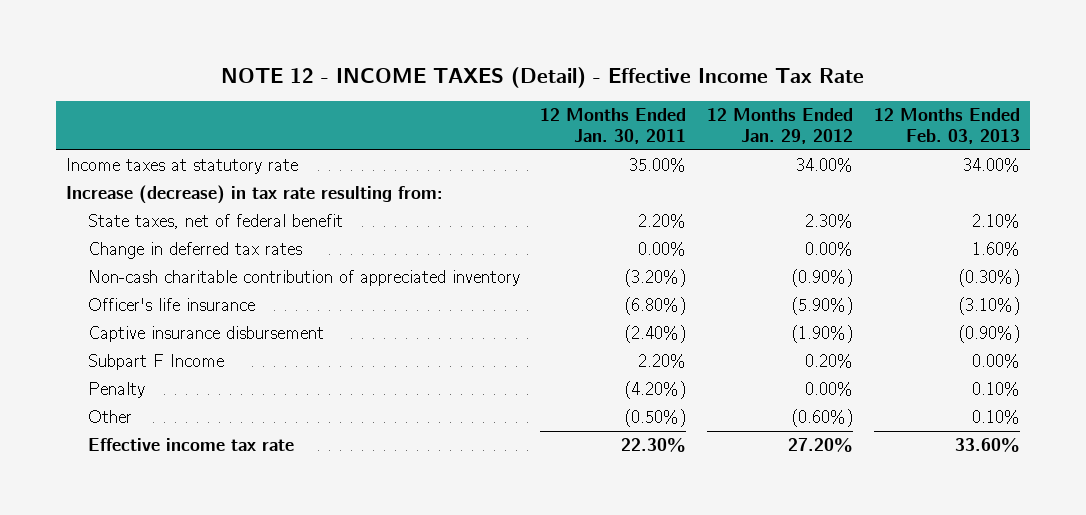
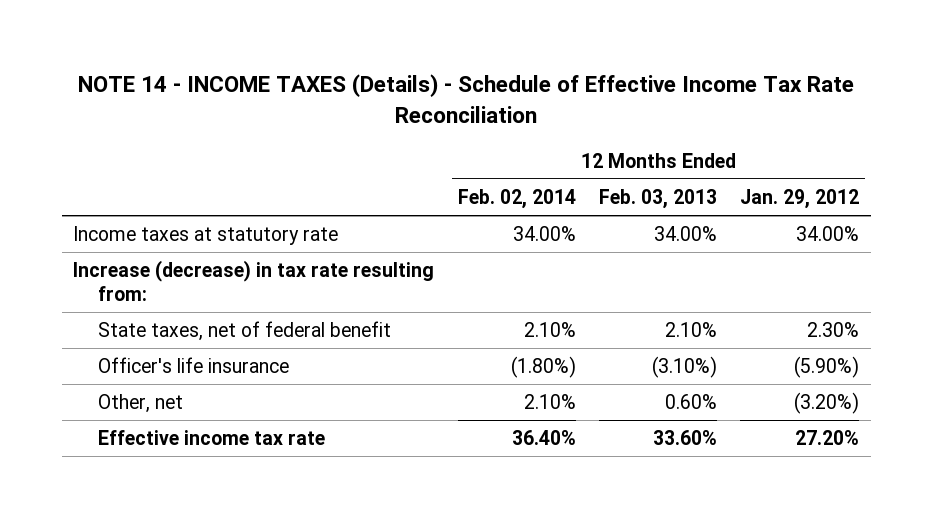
[220,67,864,89] NOTE 12 - INCOME TAXES (Detail) - Effective Income Tax Rate -> [78,74,855,123] NOTE 14 - INCOME TAXES (Details) - Schedule of Effective Income Tax Rate Reconciliation
[540,108,687,144] 12 Months Ended Jan. 30, 2011 -> none
none -> [457,188,576,209] Feb. 02, 2014
[87,242,302,260] Change in deferred tax rates -> none
[87,270,520,287] Non-cash charitable contribution of appreciated inventory -> none
[87,326,324,343] Captive insurance disbursement -> none
[87,354,224,371] Subpart F Income -> none
[87,382,145,399] Penalty -> none
[87,410,132,424] Other -> [98,394,184,414] Other, net
[791,409,854,428] (0.60%) -> [794,392,860,415] (3.20%)
[971,410,1020,425] 0.10% -> [665,394,718,410] 0.60%

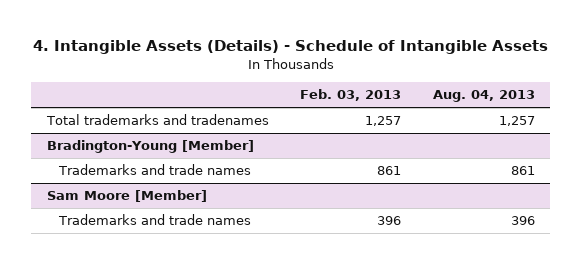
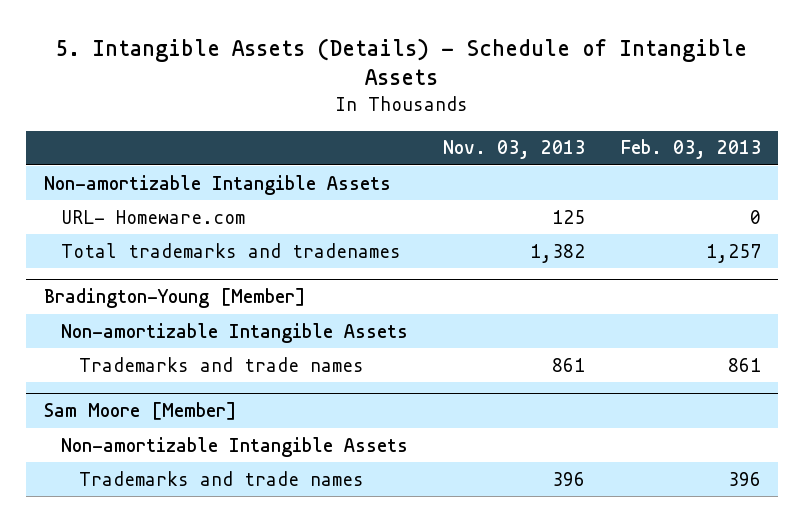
[32,40,548,55] 4. Intangible Assets (Details) - Schedule of Intangible Assets -> [56,37,748,86] 5. Intangible Assets (Details) - Schedule of Intangible Assets
[432,90,535,103] Aug. 04, 2013 -> none
none -> [443,140,586,160] Nov. 03, 2013
none -> [43,174,391,195] Non-amortizable Intangible Assets
none -> [61,209,246,224] URL- Homeware.com
none -> [61,322,409,343] Non-amortizable Intangible Assets
none -> [61,436,409,457] Non-amortizable Intangible Assets

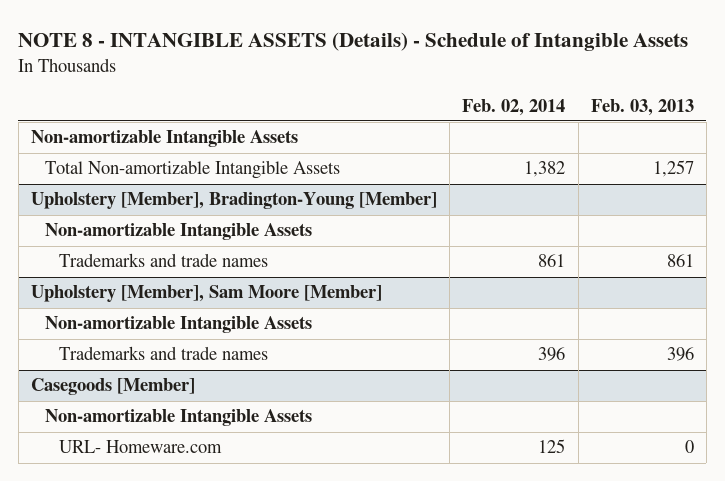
[56,37,748,86] 5. Intangible Assets (Details) - Schedule of Intangible Assets -> [18,31,689,51] NOTE 8 - INTANGIBLE ASSETS (Details) - Schedule of Intangible Assets
[443,140,586,160] Nov. 03, 2013 -> none
none -> [462,98,566,116] Feb. 02, 2014
[61,209,246,224] URL- Homeware.com -> none
[61,242,402,258] Total trademarks and tradenames -> [44,160,340,180] Total Non-amortizable Intangible Assets
[43,288,306,309] Bradington-Young [Member] -> [30,192,437,210] Upholstery [Member], Bradington-Young [Member]
[43,402,237,421] Sam Moore [Member] -> [30,285,382,303] Upholstery [Member], Sam Moore [Member]
none -> [30,378,195,396] Casegoods [Member]
none -> [44,409,312,427] Non-amortizable Intangible Assets
none -> [59,440,223,454] URL- Homeware.com

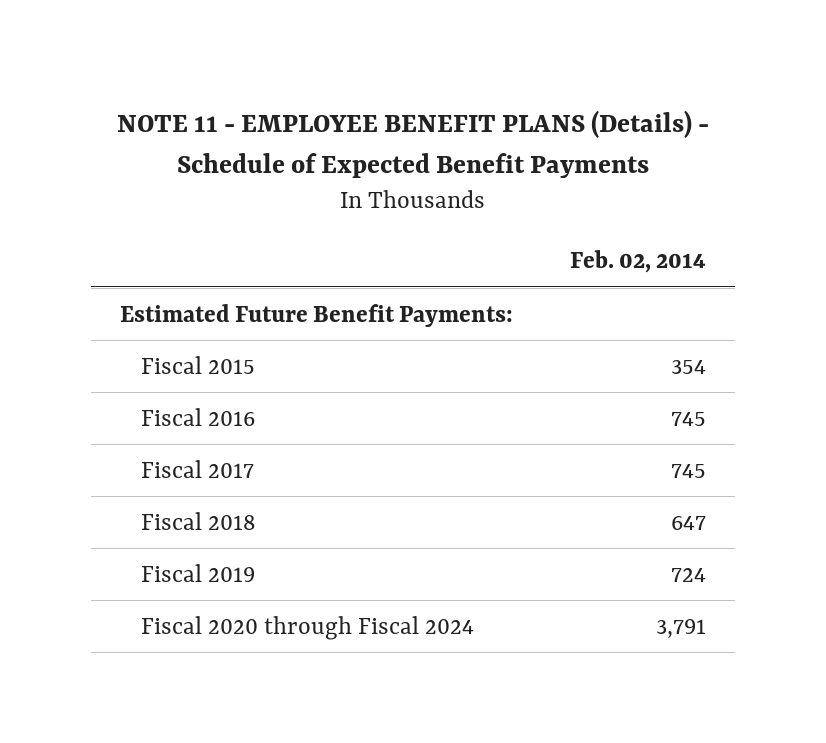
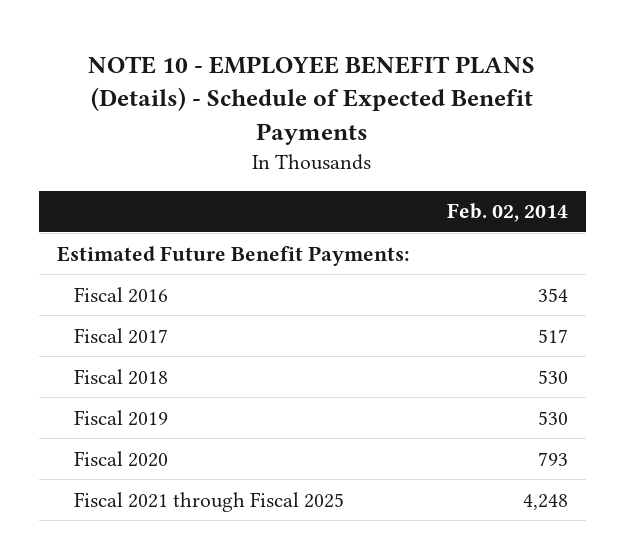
[116,109,709,178] NOTE 11 - EMPLOYEE BENEFIT PLANS (Details) - Schedule of Expected Benefit Payments -> [88,55,536,145] NOTE 10 - EMPLOYEE BENEFIT PLANS (Details) - Schedule of Expected Benefit Payments
[140,355,255,374] Fiscal 2015 -> [73,286,168,303] Fiscal 2016
[140,407,255,426] Fiscal 2016 -> [73,327,168,344] Fiscal 2017
[671,411,707,426] 745 -> [537,328,568,343] 517
[140,459,254,478] Fiscal 2017 -> [73,368,168,385] Fiscal 2018
[671,463,707,478] 745 -> [537,369,568,384] 530
[140,511,256,530] Fiscal 2018 -> [73,409,168,426] Fiscal 2019
[671,515,707,530] 647 -> [537,410,568,425] 530
[140,563,255,582] Fiscal 2019 -> [73,450,168,467] Fiscal 2020
[671,567,707,582] 724 -> [537,451,568,466] 793
[140,615,474,640] Fiscal 2020 through Fiscal 2024 -> [73,491,344,512] Fiscal 2021 through Fiscal 2025
[656,618,707,639] 3,791 -> [522,493,568,510] 4,248

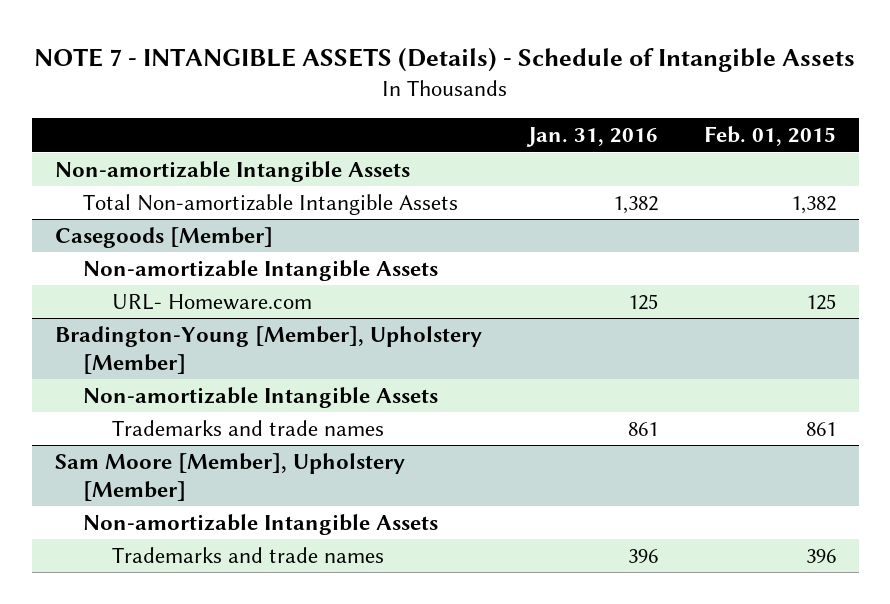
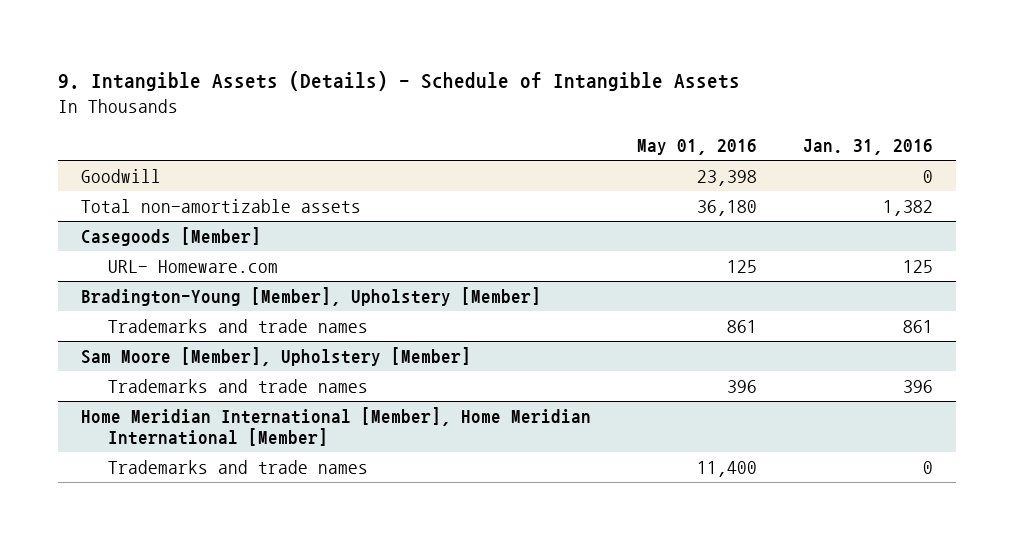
[34,47,856,73] NOTE 7 - INTANGIBLE ASSETS (Details) - Schedule of Intangible Assets -> [58,70,741,91] 9. Intangible Assets (Details) - Schedule of Intangible Assets
[703,126,836,147] Feb. 01, 2015 -> none
none -> [637,139,758,156] May 01, 2016
[54,160,410,182] Non-amortizable Intangible Assets -> none
none -> [81,168,162,183] Goodwill
[83,193,459,215] Total Non-amortizable Intangible Assets -> [81,198,362,213] Total non-amortizable assets
[83,259,439,281] Non-amortizable Intangible Assets -> none
[83,386,439,408] Non-amortizable Intangible Assets -> none
[83,513,439,535] Non-amortizable Intangible Assets -> none
none -> [81,406,592,447] Home Meridian International [Member], Home Meridian International [Member]
none -> [108,459,369,474] Trademarks and trade names

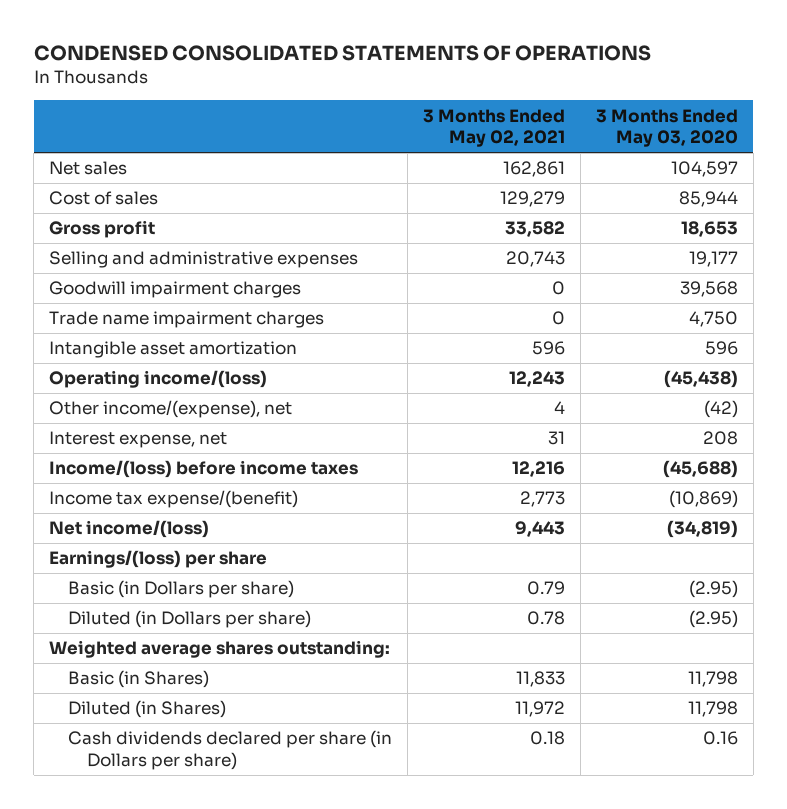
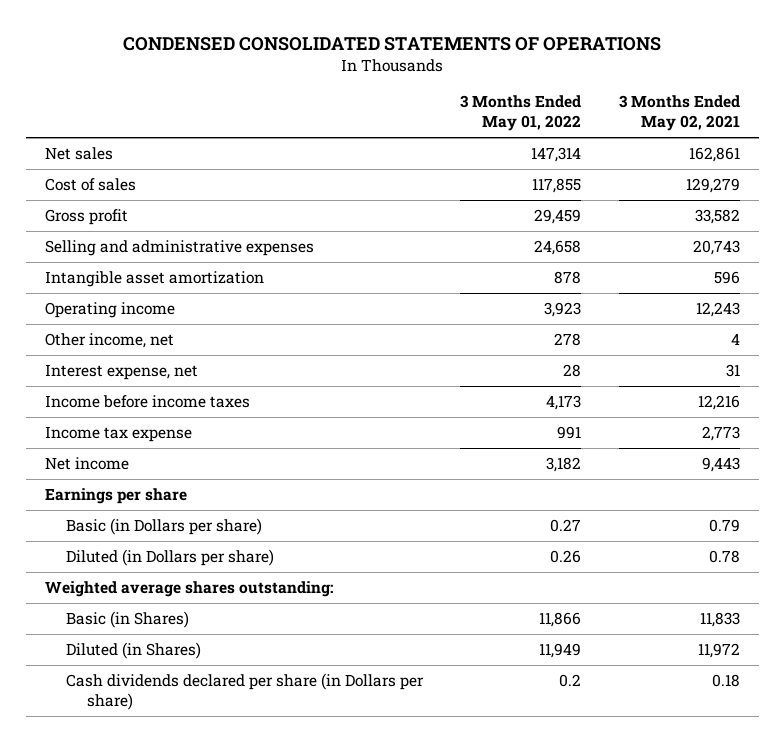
[595,108,738,148] 3 Months Ended May 03, 2020 -> none
none -> [460,95,582,132] 3 Months Ended May 01, 2022
[49,281,302,299] Goodwill impairment charges -> none
[49,311,325,329] Trade name impairment charges -> none
[49,370,268,389] Operating income/(loss) -> [44,302,175,319] Operating income
[49,400,293,419] Other income/(expense), net -> [44,333,174,349] Other income, net
[49,460,359,479] Income/(loss) before income taxes -> [44,395,250,409] Income before income taxes
[49,490,299,509] Income tax expense/(benefit) -> [44,426,192,443] Income tax expense
[49,520,210,539] Net income/(loss) -> [44,457,129,471] Net income
[49,550,268,569] Earnings/(loss) per share -> [44,488,187,505] Earnings per share

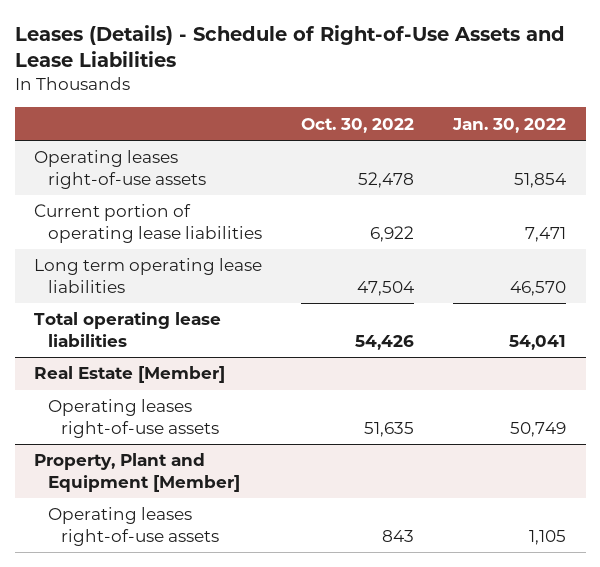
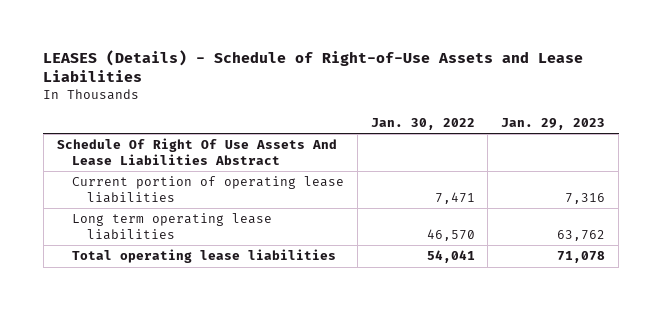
[14,25,565,68] Leases (Details) - Schedule of Right-of-Use Assets and Lease Liabilities -> [43,49,584,83] LEASES (Details) - Schedule of Right-of-Use Assets and Lease Liabilities
[301,117,415,133] Oct. 30, 2022 -> none
none -> [501,117,606,130] Jan. 29, 2023
[34,150,206,189] Operating leases right-of-use assets -> none
none -> [56,138,337,165] Schedule Of Right Of Use Assets And Lease Liabilities Abstract
[34,366,226,384] Real Estate [Member] -> none
[47,399,220,438] Operating leases right-of-use assets -> none
[34,453,240,492] Property, Plant and Equipment [Member] -> none
[47,507,220,546] Operating leases right-of-use assets -> none

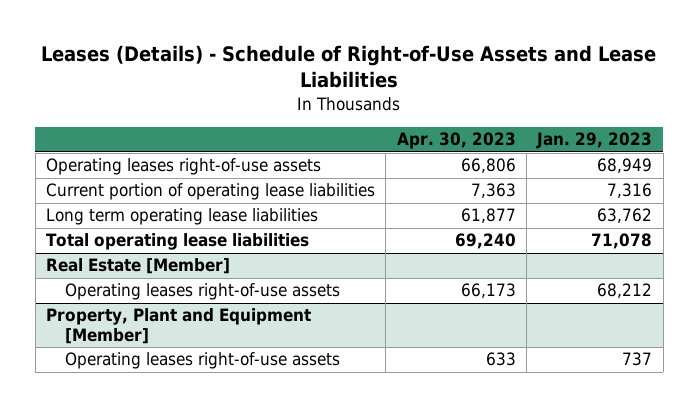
[43,49,584,83] LEASES (Details) - Schedule of Right-of-Use Assets and Lease Liabilities -> [41,45,657,89] Leases (Details) - Schedule of Right-of-Use Assets and Lease Liabilities
[370,117,475,130] Jan. 30, 2022 -> none
none -> [396,132,516,150] Apr. 30, 2023
[56,138,337,165] Schedule Of Right Of Use Assets And Lease Liabilities Abstract -> none
none -> [45,158,321,176] Operating leases right-of-use assets
none -> [45,258,230,275] Real Estate [Member]
none -> [64,283,340,301] Operating leases right-of-use assets
none -> [45,308,311,344] Property, Plant and Equipment [Member]
none -> [64,352,340,370] Operating leases right-of-use assets

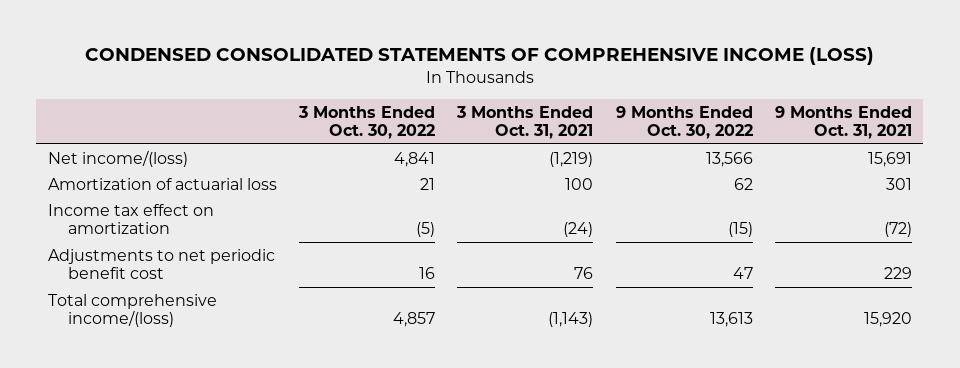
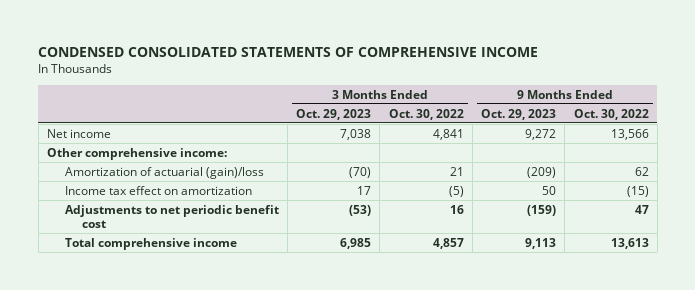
[84,47,874,66] CONDENSED CONSOLIDATED STATEMENTS OF COMPREHENSIVE INCOME (LOSS) -> [38,46,539,57] CONDENSED CONSOLIDATED STATEMENTS OF COMPREHENSIVE INCOME
[456,105,594,140] 3 Months Ended Oct. 31, 2021 -> none
[774,105,912,140] 9 Months Ended Oct. 31, 2021 -> none
none -> [296,108,372,120] Oct. 29, 2023
none -> [481,108,557,120] Oct. 29, 2023
[47,149,188,167] Net income/(loss) -> [46,128,111,138] Net income
none -> [46,147,227,160] Other comprehensive income:
[47,177,277,190] Amortization of actuarial loss -> [64,166,264,179] Amortization of actuarial (gain)/loss
[47,293,217,328] Total comprehensive income/(loss) -> [64,237,237,250] Total comprehensive income

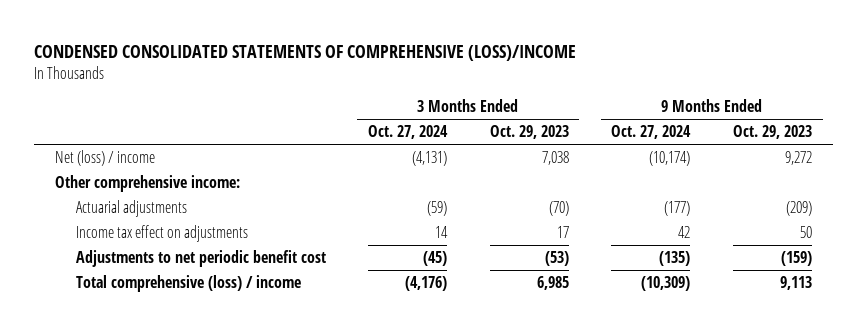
[38,46,539,57] CONDENSED CONSOLIDATED STATEMENTS OF COMPREHENSIVE INCOME -> [34,45,577,62] CONDENSED CONSOLIDATED STATEMENTS OF COMPREHENSIVE (LOSS)/INCOME
[388,108,464,120] Oct. 30, 2022 -> none
[573,108,649,120] Oct. 30, 2022 -> none
none -> [368,125,449,140] Oct. 27, 2024
none -> [611,125,692,140] Oct. 27, 2024
[46,128,111,138] Net income -> [55,149,156,166] Net (loss) / income
[64,166,264,179] Amortization of actuarial (gain)/loss -> [75,199,187,217] Actuarial adjustments
[64,185,252,195] Income tax effect on amortization -> [75,224,248,242] Income tax effect on adjustments
[64,237,237,250] Total comprehensive income -> [75,274,301,292] Total comprehensive (loss) / income

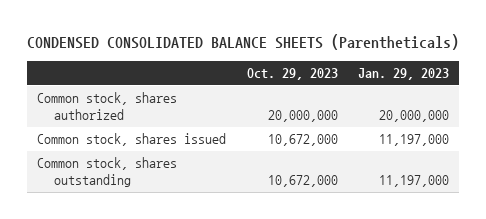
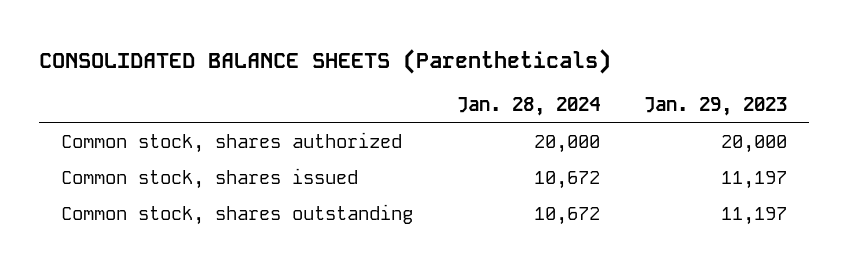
[27,34,460,51] CONDENSED CONSOLIDATED BALANCE SHEETS (Parentheticals) -> [38,49,611,75] CONSOLIDATED BALANCE SHEETS (Parentheticals)
[246,67,338,80] Oct. 29, 2023 -> none
none -> [456,97,600,117] Jan. 28, 2024
[379,110,450,123] 20,000,000 -> [720,135,787,154] 20,000
[379,134,450,147] 11,197,000 -> [720,171,787,190] 11,197
[379,175,450,188] 11,197,000 -> [720,207,787,226] 11,197

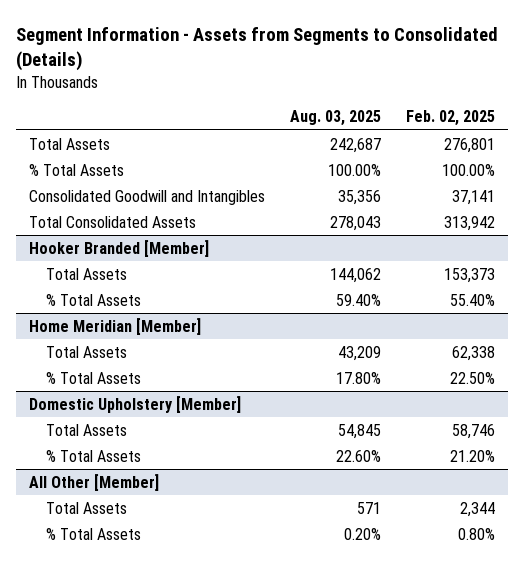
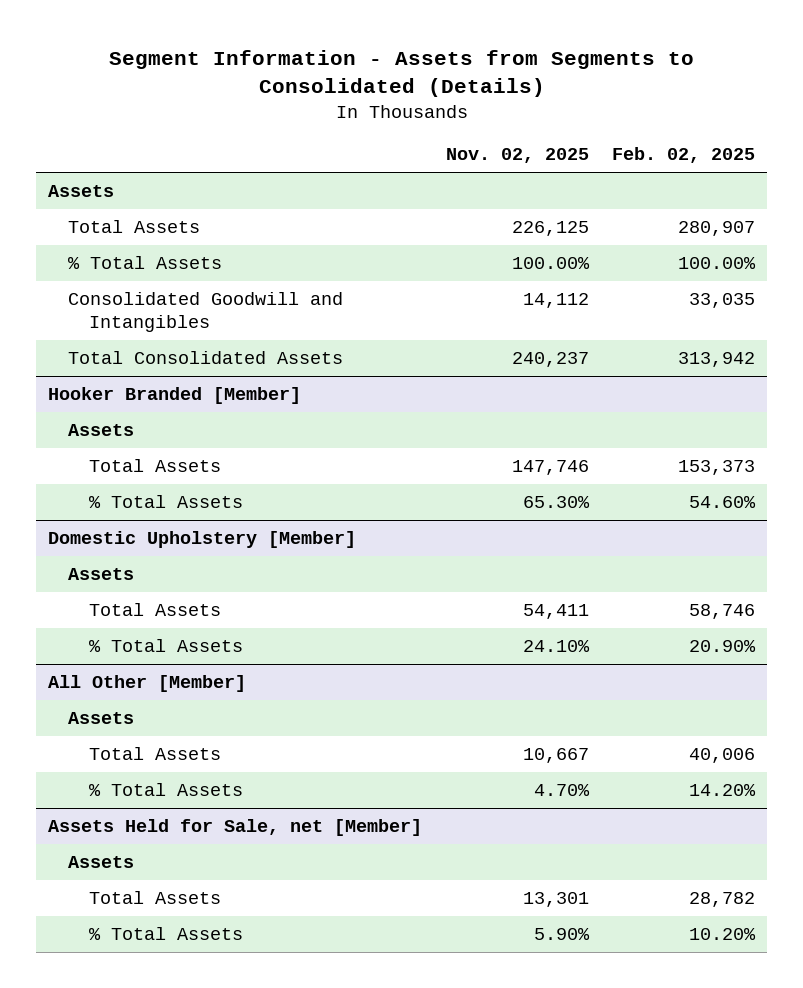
[289,110,381,127] Aug. 03, 2025 -> none
none -> [445,148,589,164] Nov. 02, 2025
none -> [48,184,115,197] Assets
[443,137,495,153] 276,801 -> [678,220,756,236] 280,907
[451,189,495,205] 37,141 -> [689,292,756,308] 33,035
none -> [68,423,135,436] Assets
[28,317,201,335] Home Meridian [Member] -> none
[45,345,127,358] Total Assets -> none
[45,371,141,384] % Total Assets -> none
[449,293,495,306] 55.40% -> [689,495,757,508] 54.60%
none -> [68,567,135,580] Assets
[449,449,495,462] 21.20% -> [689,639,757,652] 20.90%
none -> [68,711,135,724] Assets
[459,501,495,517] 2,344 -> [689,747,756,763] 40,006
[457,527,495,540] 0.80% -> [689,783,757,796] 14.20%
none -> [48,818,423,836] Assets Held for Sale, net [Member]
none -> [68,855,135,868] Assets
none -> [88,890,221,904] Total Assets
none -> [88,926,243,940] % Total Assets

